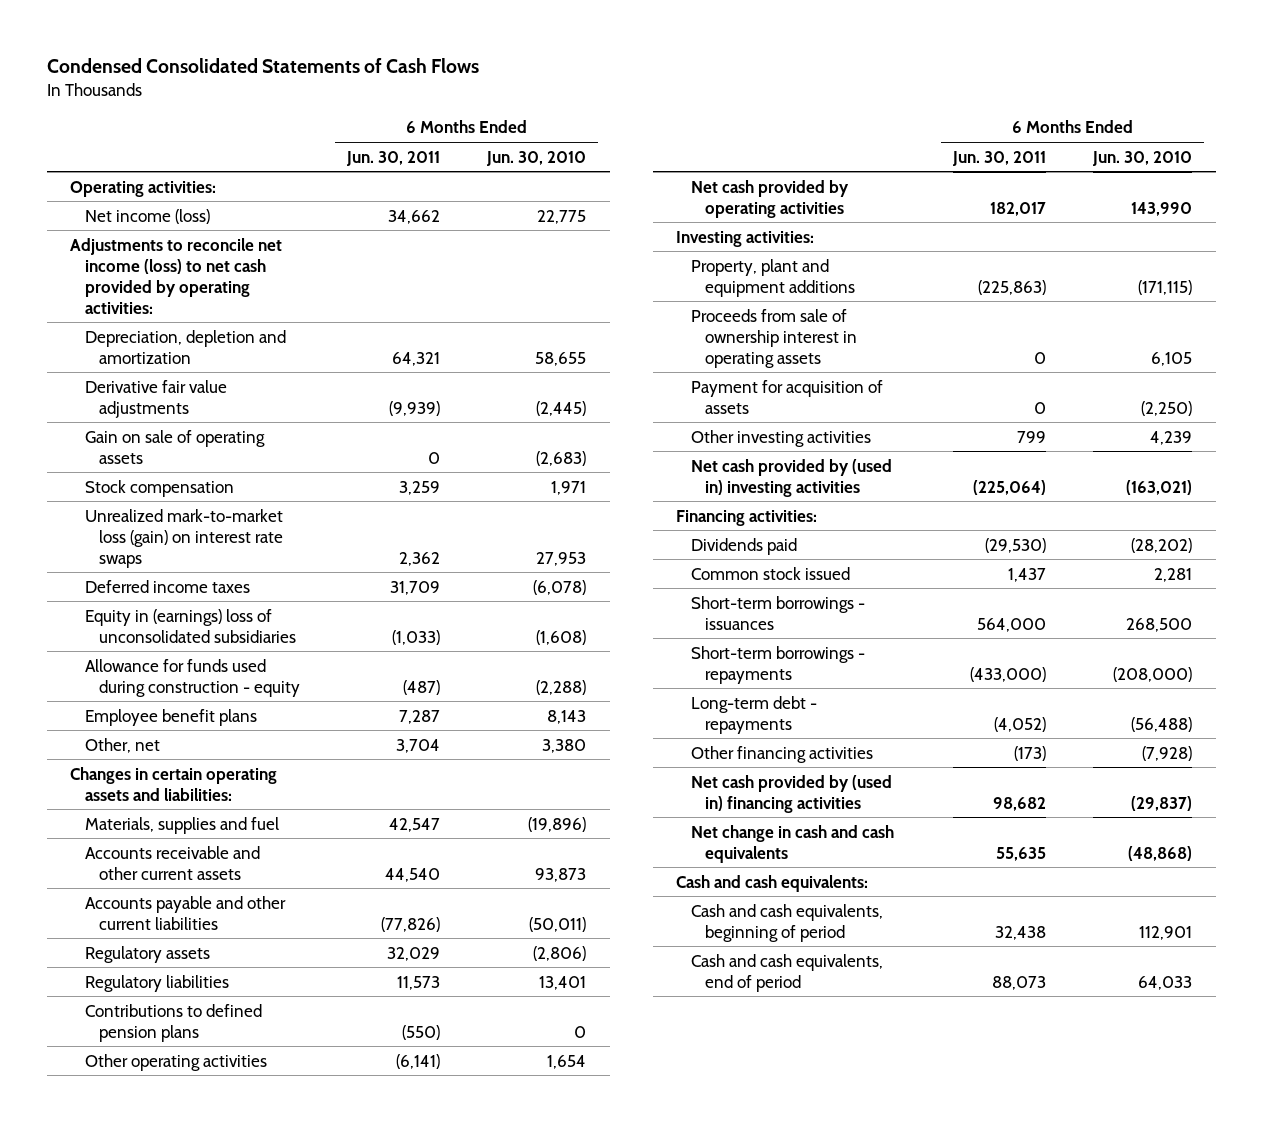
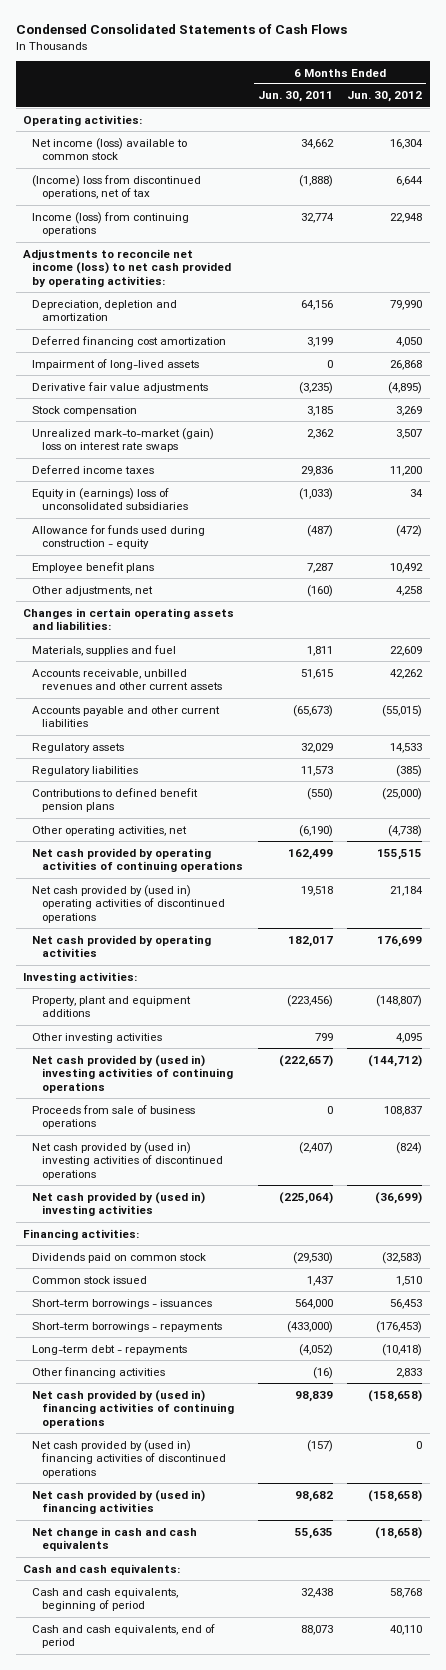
[486,150,587,166] Jun. 30, 2010 -> none
none -> [347,91,423,103] Jun. 30, 2012
[84,208,210,224] Net income (loss) -> [32,137,188,161] Net income (loss) available to common stock
none -> [32,174,202,200] (Income) loss from discontinued operations, net of tax
none -> [32,211,190,237] Income (loss) from continuing operations
[84,429,265,464] Gain on sale of operating assets -> none
[392,351,441,366] 64,321 -> [300,299,333,310] 64,156
none -> [32,335,227,347] Deferred financing cost amortization
none -> [32,358,200,370] Impairment of long-lived assets
[389,400,441,416] (9,939) -> [298,381,333,394] (3,235)
[399,480,441,495] 3,259 -> [306,405,333,416] 3,185
[84,508,284,568] Unrealized mark-to-market loss (gain) on interest rate swaps -> [32,427,215,453] Unrealized mark-to-market (gain) loss on interest rate swaps
[390,580,441,595] 31,709 -> [300,465,333,476] 29,836
[84,737,160,753] Other, net -> [32,585,154,596] Other adjustments, net
[396,738,441,753] 3,704 -> [306,584,333,597] (160)
[389,817,441,832] 42,547 -> [306,645,333,656] 1,811
[84,845,260,880] Accounts receivable and other current assets -> [32,668,222,691] Accounts receivable, unbilled revenues and other current assets
[385,867,441,882] 44,540 -> [300,668,333,679] 51,615
[381,916,441,932] (77,826) -> [292,704,333,717] (65,673)
[84,1003,262,1042] Contributions to defined pension plans -> [32,787,199,813] Contributions to defined benefit pension plans
[84,1053,267,1071] Other operating activities -> [32,825,188,836] Other operating activities, net
[396,1053,441,1069] (6,141) -> [298,824,333,837] (6,190)
none -> [32,847,243,873] Net cash provided by operating activities of continuing operations
none -> [32,884,225,924] Net cash provided by (used in) operating activities of discontinued operations
[690,308,857,368] Proceeds from sale of ownership interest in operating assets -> none
[690,379,883,414] Payment for acquisition of assets -> none
[978,279,1047,295] (225,863) -> [286,994,333,1007] (223,456)
none -> [32,1054,233,1094] Net cash provided by (used in) investing activities of continuing operations
none -> [32,1104,196,1130] Proceeds from sale of business operations
none -> [32,1141,223,1181] Net cash provided by (used in) investing activities of discontinued operations
[690,537,797,555] Dividends paid -> [32,1252,207,1263] Dividends paid on common stock
[1014,745,1047,761] (173) -> [312,1366,333,1379] (16)
none -> [32,1389,234,1429] Net cash provided by (used in) financing activities of continuing operations
none -> [32,1439,226,1479] Net cash provided by (used in) financing activities of discontinued operations

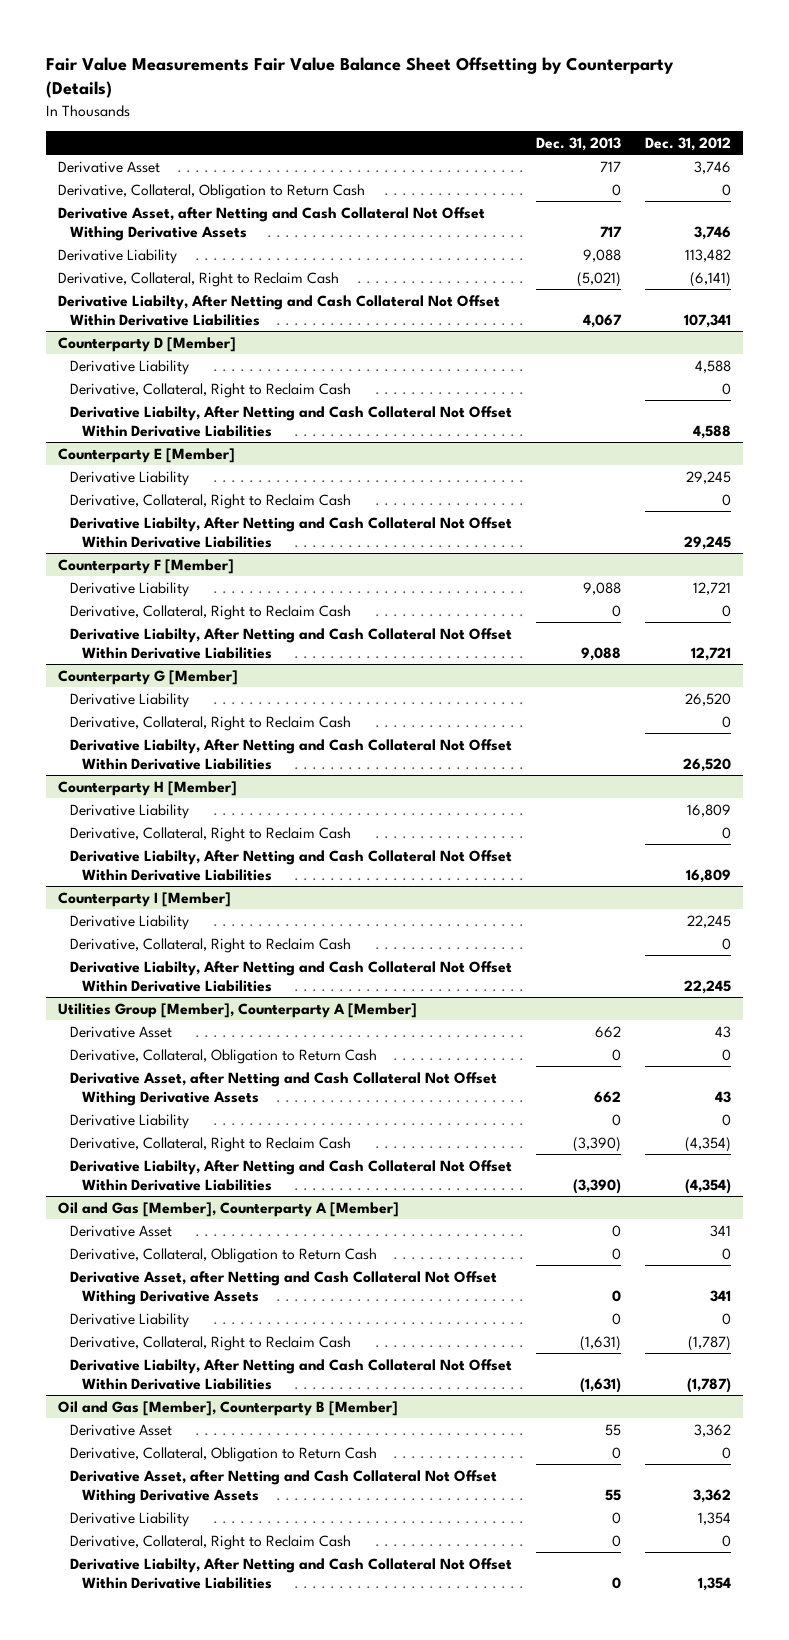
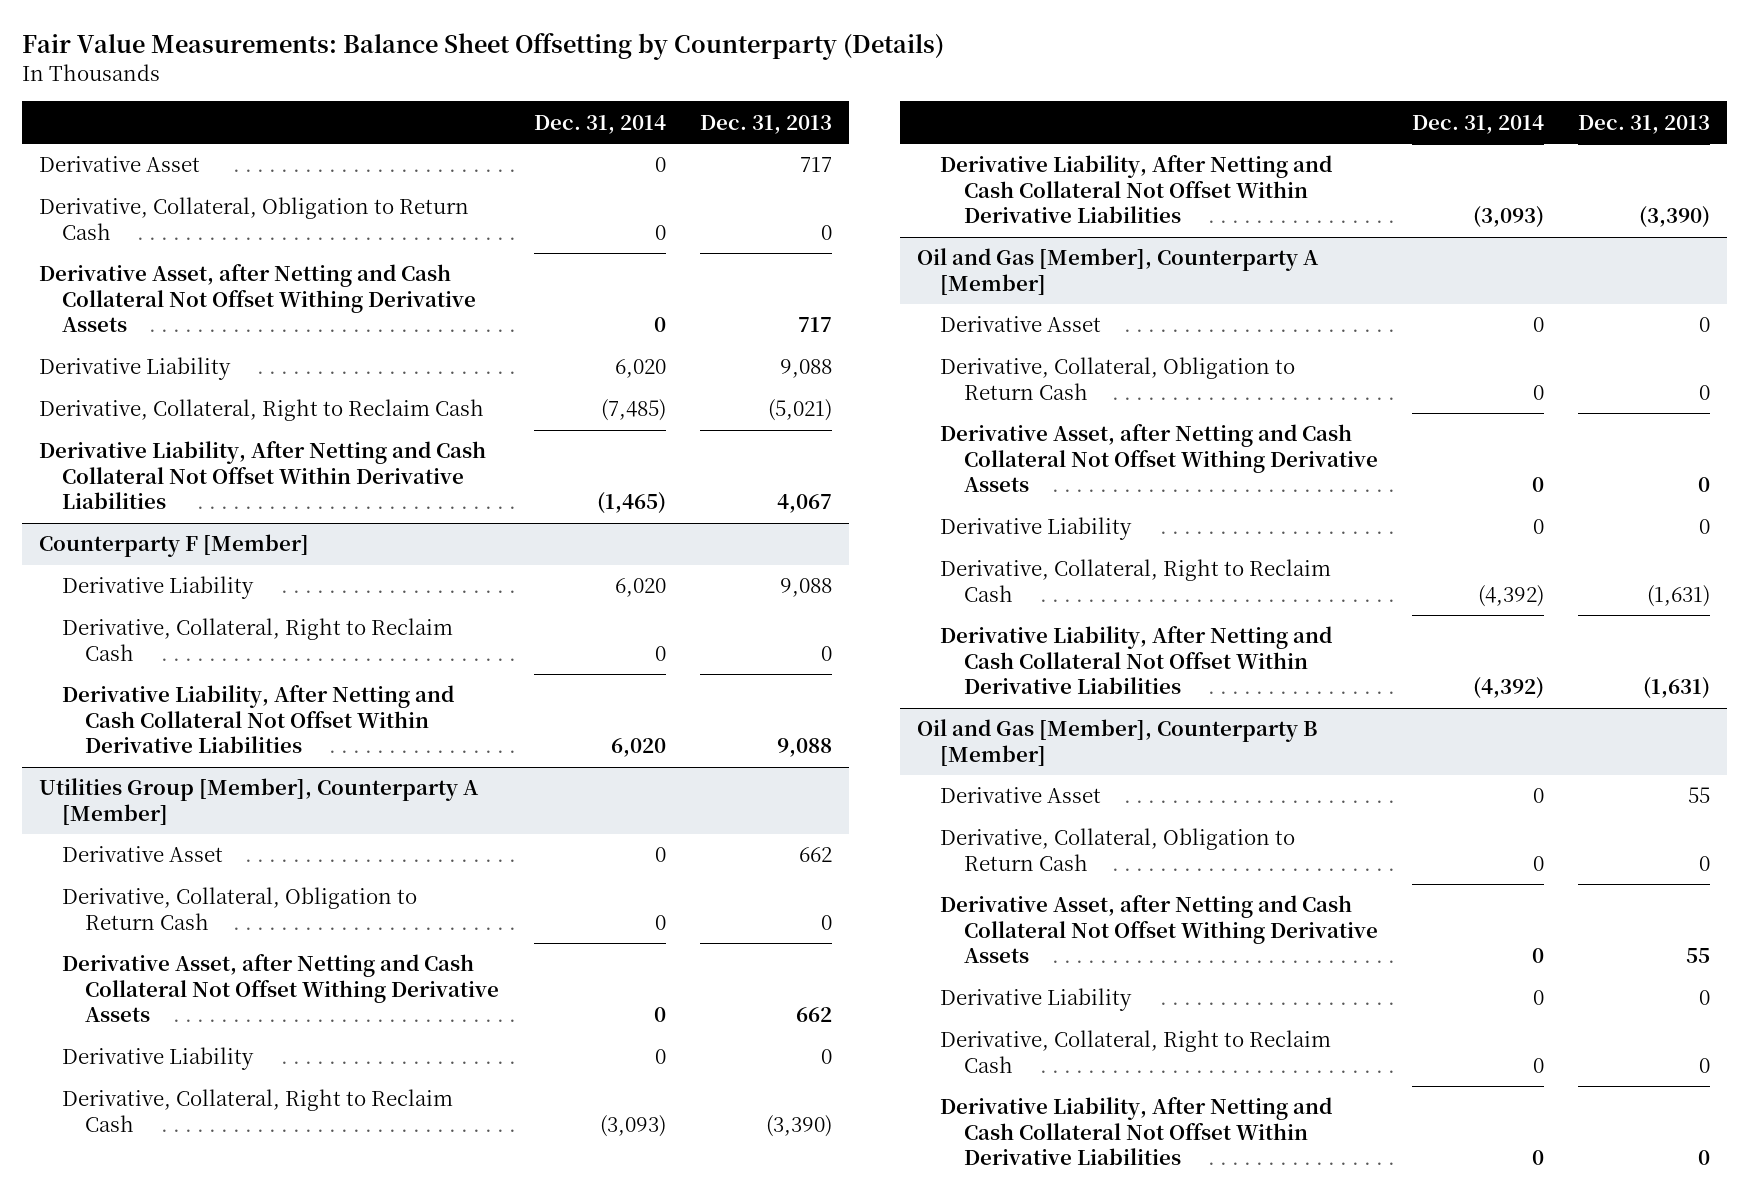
[45,57,674,99] Fair Value Measurements Fair Value Balance Sheet Offsetting by Counterparty (Details) -> [21,33,944,61] Fair Value Measurements: Balance Sheet Offsetting by Counterparty (Details)
[645,137,732,152] Dec. 31, 2012 -> none
none -> [533,114,666,134] Dec. 31, 2014
[57,336,236,352] Counterparty D [Member] -> none
[69,359,189,375] Derivative Liability -> none
[69,382,351,398] Derivative, Collateral, Right to Reclaim Cash -> none
[69,405,512,437] Derivative Liabilty, After Netting and Cash Collateral Not Offset Within Derivative Liabilities -> none
[57,447,235,463] Counterparty E [Member] -> none
[69,470,189,486] Derivative Liability -> none
[69,493,351,509] Derivative, Collateral, Right to Reclaim Cash -> none
[69,516,512,548] Derivative Liabilty, After Netting and Cash Collateral Not Offset Within Derivative Liabilities -> none
[57,294,500,326] Derivative Liabilty, After Netting and Cash Collateral Not Offset Within Derivative Liabilities -> [38,441,486,510] Derivative Liability, After Netting and Cash Collateral Not Offset Within Derivative Liabilities
[57,669,238,685] Counterparty G [Member] -> none
[69,692,189,708] Derivative Liability -> none
[69,715,351,731] Derivative, Collateral, Right to Reclaim Cash -> none
[69,738,512,770] Derivative Liabilty, After Netting and Cash Collateral Not Offset Within Derivative Liabilities -> none
[57,780,237,796] Counterparty H [Member] -> none
[69,803,189,819] Derivative Liability -> none
[69,826,351,842] Derivative, Collateral, Right to Reclaim Cash -> none
[69,849,512,881] Derivative Liabilty, After Netting and Cash Collateral Not Offset Within Derivative Liabilities -> none
[57,891,231,907] Counterparty I [Member] -> none
[69,914,189,930] Derivative Liability -> none
[69,937,351,953] Derivative, Collateral, Right to Reclaim Cash -> none
[69,960,512,992] Derivative Liabilty, After Netting and Cash Collateral Not Offset Within Derivative Liabilities -> none
[69,627,512,659] Derivative Liabilty, After Netting and Cash Collateral Not Offset Within Derivative Liabilities -> [61,685,454,754] Derivative Liability, After Netting and Cash Collateral Not Offset Within Derivative Liabilities
[69,1159,512,1191] Derivative Liabilty, After Netting and Cash Collateral Not Offset Within Derivative Liabilities -> [940,155,1333,224] Derivative Liability, After Netting and Cash Collateral Not Offset Within Derivative Liabilities
[69,1358,512,1390] Derivative Liabilty, After Netting and Cash Collateral Not Offset Within Derivative Liabilities -> [940,626,1333,695] Derivative Liability, After Netting and Cash Collateral Not Offset Within Derivative Liabilities
[69,1557,512,1589] Derivative Liabilty, After Netting and Cash Collateral Not Offset Within Derivative Liabilities -> [940,1097,1333,1166] Derivative Liability, After Netting and Cash Collateral Not Offset Within Derivative Liabilities

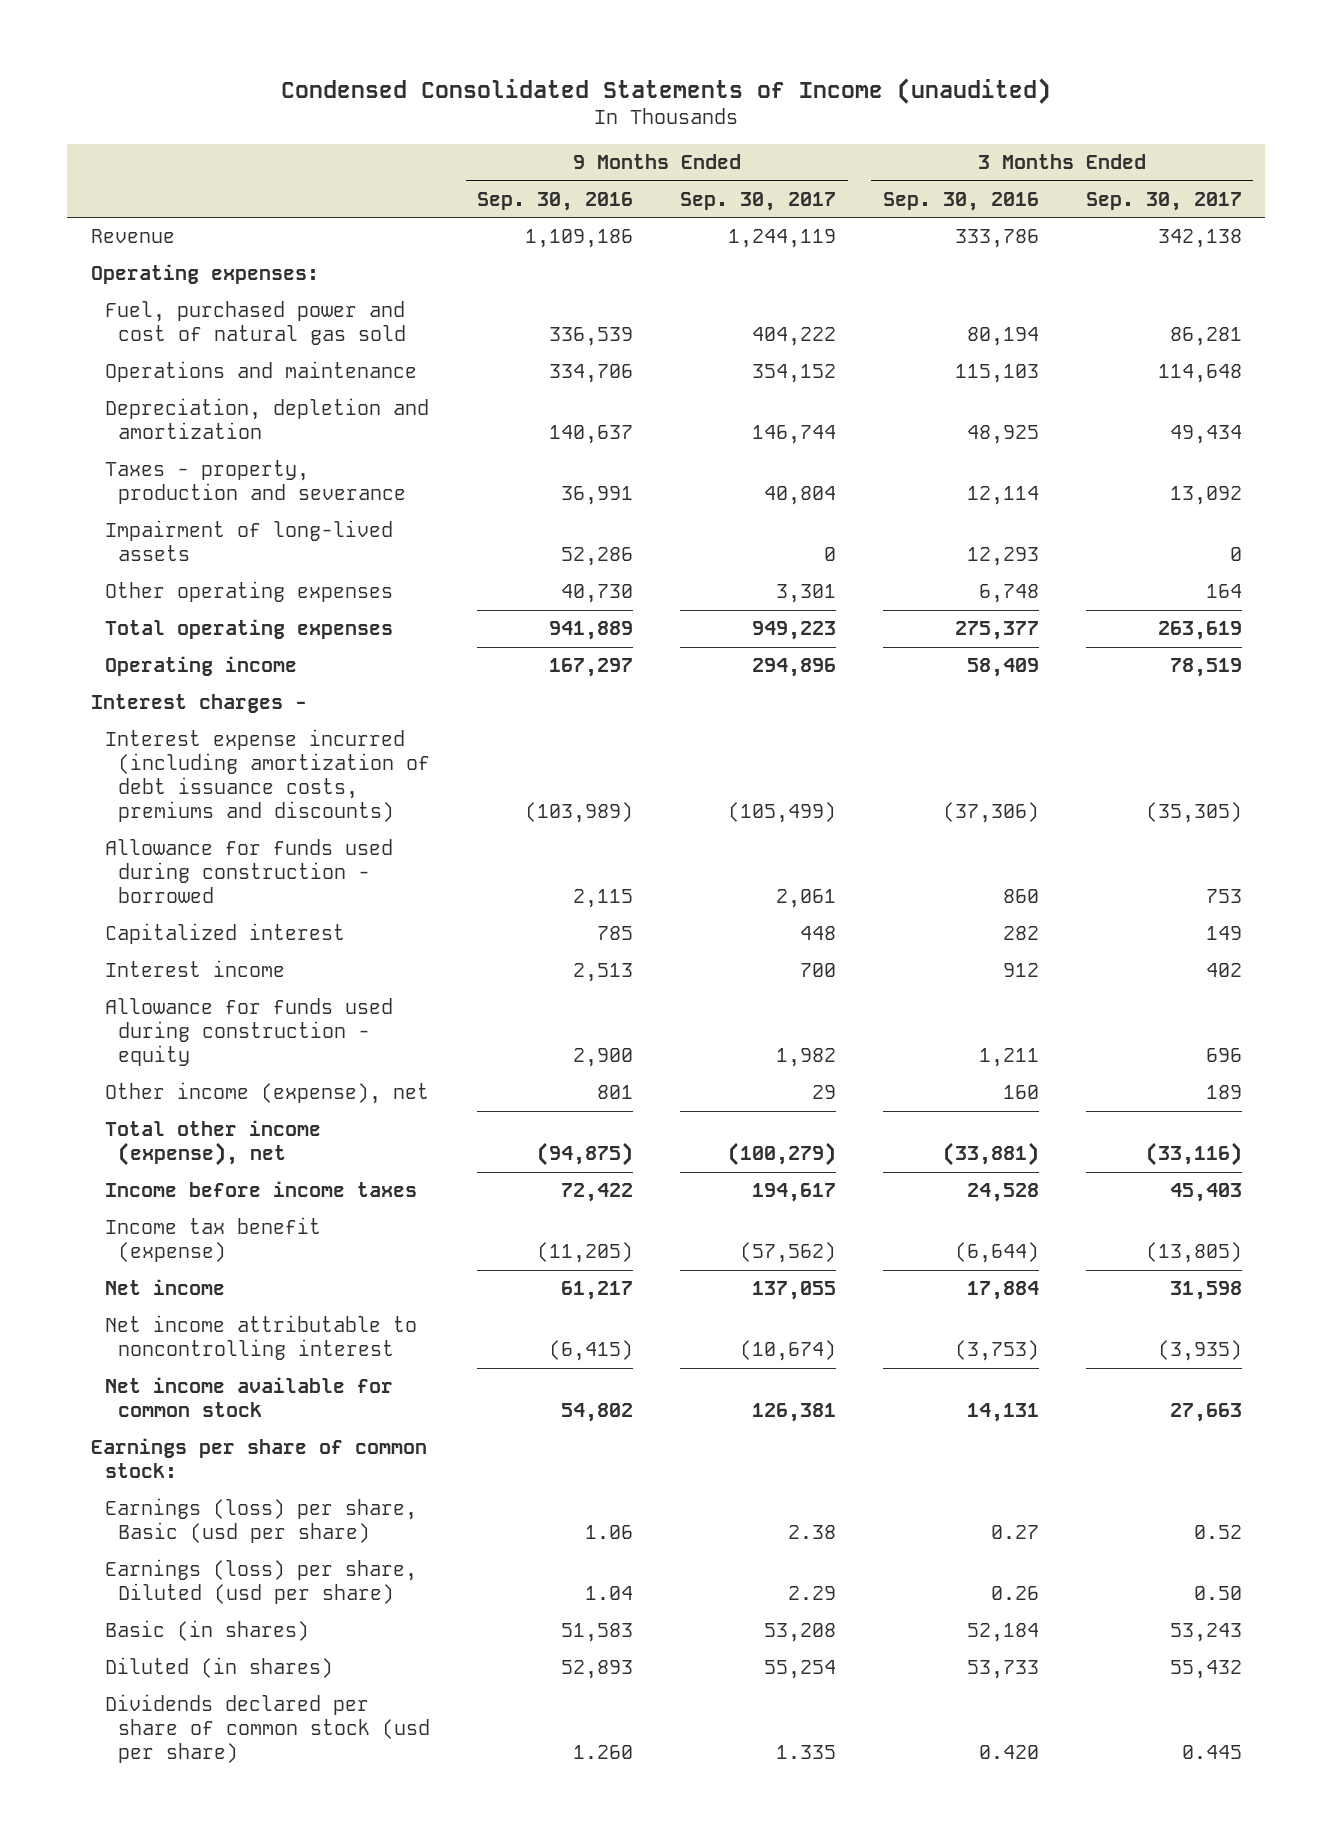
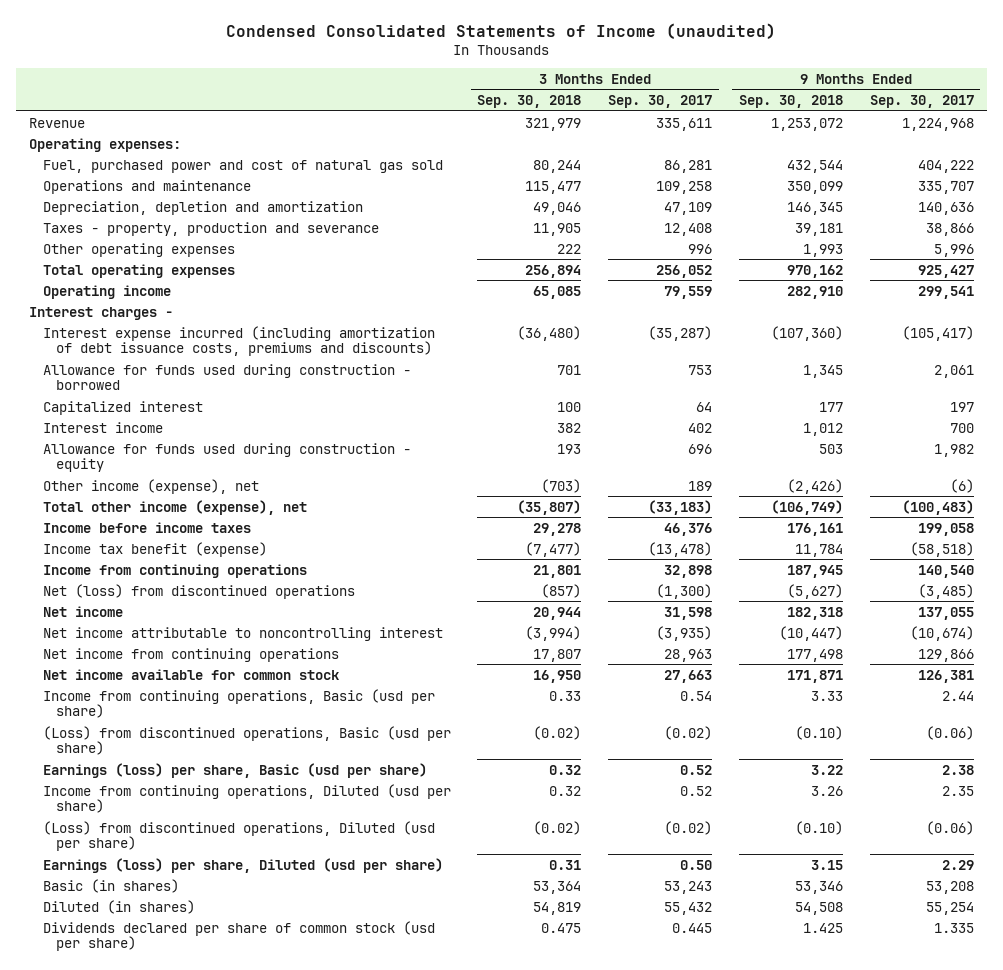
[477,191,634,211] Sep. 30, 2016 -> none
[882,191,1039,211] Sep. 30, 2016 -> none
none -> [477,95,582,109] Sep. 30, 2018
none -> [738,95,843,109] Sep. 30, 2018
[728,229,837,249] 1,244,119 -> [901,117,974,131] 1,224,968
[1157,229,1242,249] 342,138 -> [656,117,713,131] 335,611
[104,520,393,562] Impairment of long-lived assets -> none
[752,364,837,384] 354,152 -> [917,180,974,194] 335,707
[1157,364,1242,384] 114,648 -> [656,180,713,194] 109,258
[752,425,837,445] 146,744 -> [917,201,974,215] 140,636
[1169,425,1242,445] 49,434 -> [664,201,713,215] 47,109
[764,486,837,506] 40,804 -> [925,222,974,236] 38,866
[1169,486,1242,506] 13,092 -> [664,222,713,236] 12,408
[776,584,837,604] 3,301 -> [933,243,974,257] 5,996
[1205,584,1242,599] 164 -> [688,243,713,254] 996
[752,621,837,641] 949,223 -> [917,264,974,278] 925,427
[1157,621,1242,641] 263,619 -> [656,264,713,278] 256,052
[752,658,837,678] 294,896 -> [917,285,974,299] 299,541
[1169,658,1242,678] 78,519 -> [664,285,713,299] 79,559
[728,802,837,824] (105,499) -> [901,325,974,341] (105,417)
[1145,802,1242,824] (35,305) -> [648,325,713,341] (35,287)
[800,926,837,941] 448 -> [949,401,974,412] 197
[1205,926,1242,941] 149 -> [696,401,713,412] 64
[812,1085,837,1100] 29 -> [949,478,974,493] (6)
[728,1142,837,1167] (100,279) -> [901,499,974,515] (100,483)
[1145,1142,1242,1167] (33,116) -> [648,499,713,515] (33,183)
[752,1183,837,1203] 194,617 -> [917,522,974,536] 199,058
[1169,1183,1242,1203] 45,403 -> [664,522,713,536] 46,376
[740,1242,837,1264] (57,562) -> [909,541,974,557] (58,518)
[1145,1242,1242,1264] (13,805) -> [648,541,713,557] (13,478)
none -> [42,563,307,578] Income from continuing operations
none -> [42,583,355,599] Net (loss) from discontinued operations
none -> [42,647,339,662] Net income from continuing operations
[90,1438,427,1479] Earnings per share of common stock: -> none
none -> [42,688,435,719] Income from continuing operations, Basic (usd per share)
none -> [42,725,451,756] (Loss) from discontinued operations, Basic (usd per share)
none -> [42,783,451,814] Income from continuing operations, Diluted (usd per share)
none -> [42,820,435,852] (Loss) from discontinued operations, Diluted (usd per share)

